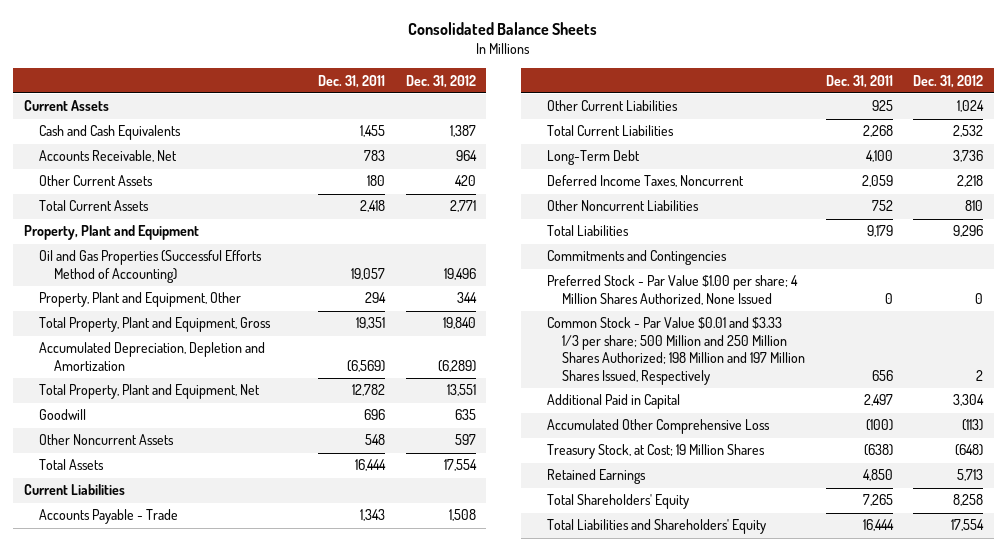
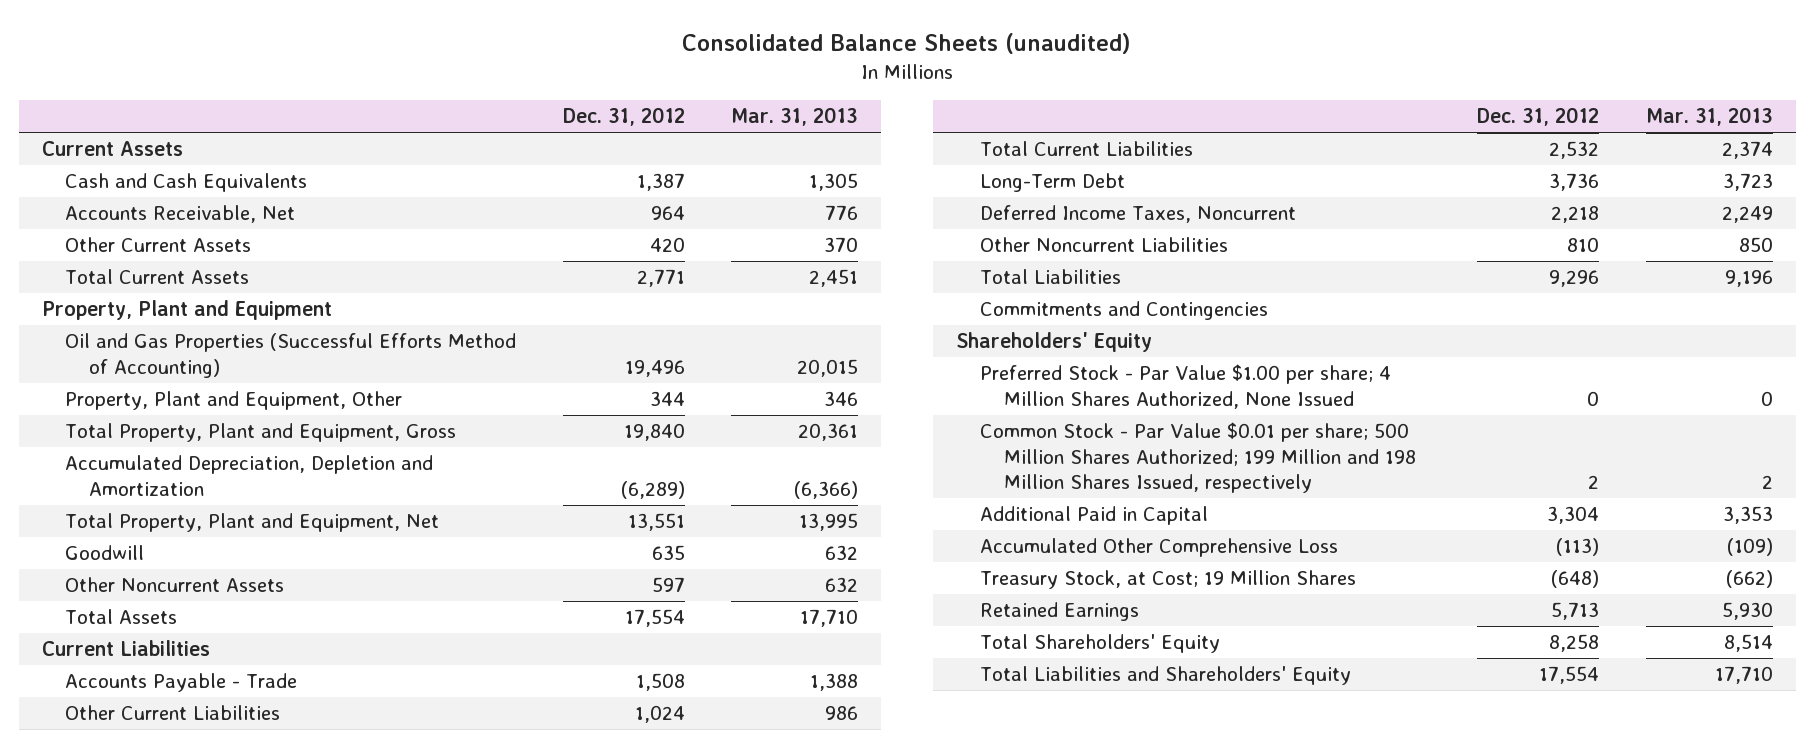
[408,22,598,36] Consolidated Balance Sheets -> [682,32,1132,54] Consolidated Balance Sheets (unaudited)
[317,74,385,88] Dec. 31, 2011 -> none
none -> [730,107,858,127] Mar. 31, 2013
none -> [956,332,1153,353] Shareholders' Equity
[546,317,806,385] Common Stock - Par Value $0.01 and $3.33 1/3 per share; 500 Million and 250 Million Shares Authorized; 198 Million and 197 Million Shares Issued, Respectively -> [980,422,1416,493] Common Stock - Par Value $0.01 per share; 500 Million Shares Authorized; 199 Million and 198 Million Shares Issued, respectively

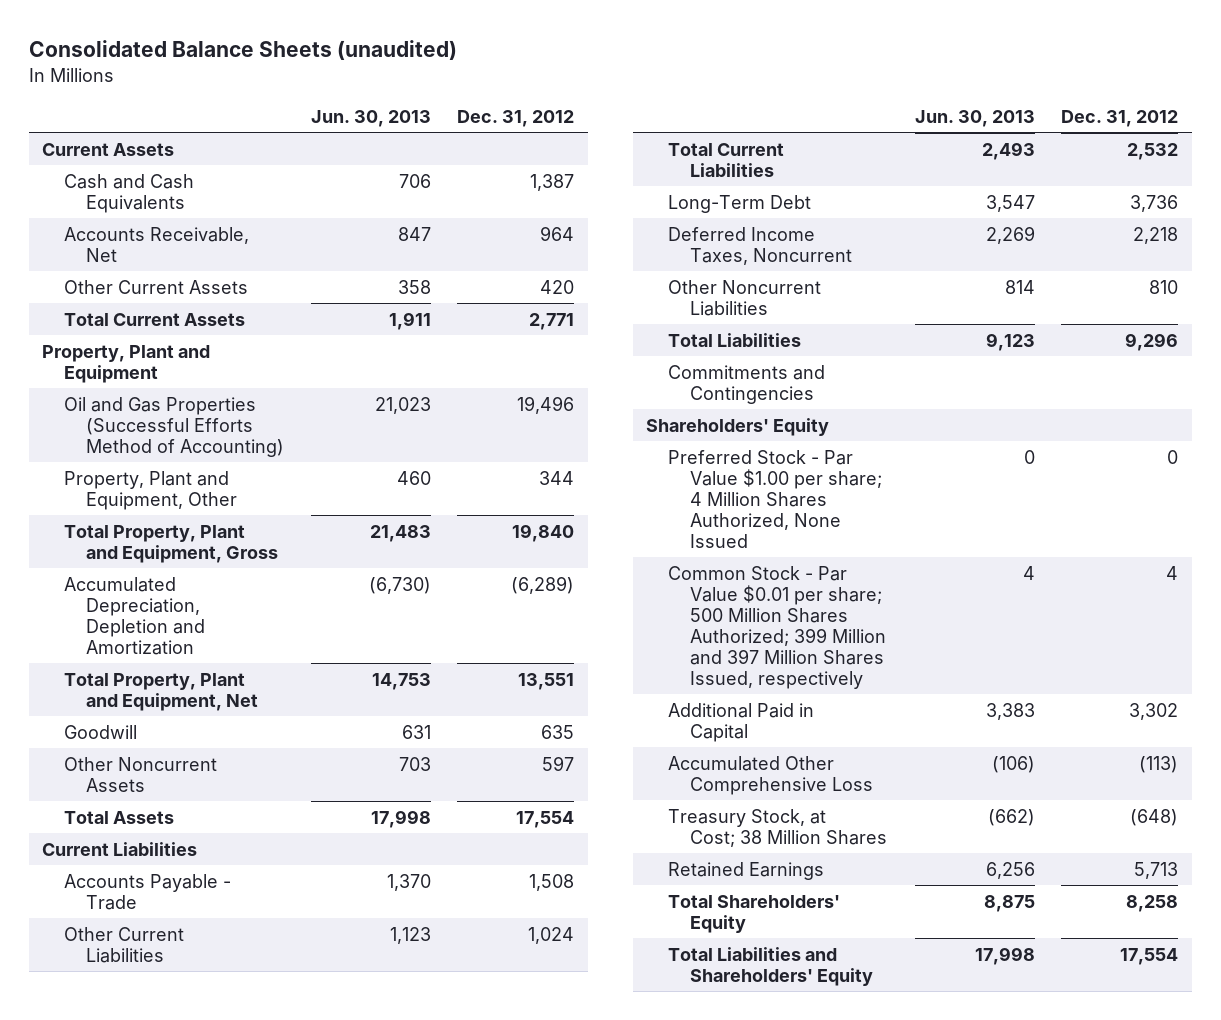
[730,107,858,127] Mar. 31, 2013 -> none
none -> [310,109,431,127] Jun. 30, 2013
[980,422,1416,493] Common Stock - Par Value $0.01 per share; 500 Million Shares Authorized; 199 Million and 198 Million Shares Issued, respectively -> [668,565,887,689] Common Stock - Par Value $0.01 per share; 500 Million Shares Authorized; 399 Million and 397 Million Shares Issued, respectively
[1588,474,1600,489] 2 -> [1166,565,1179,580] 4
[1547,506,1600,525] 3,304 -> [1129,702,1179,720] 3,302
[980,570,1357,590] Treasury Stock, at Cost; 19 Million Shares -> [668,808,888,847] Treasury Stock, at Cost; 38 Million Shares

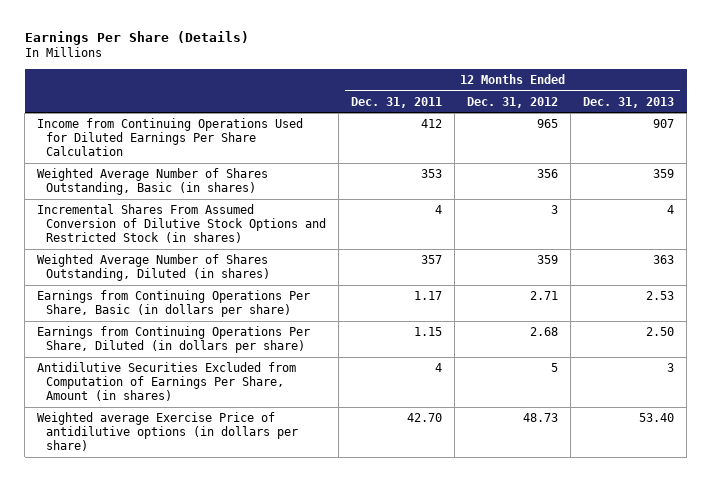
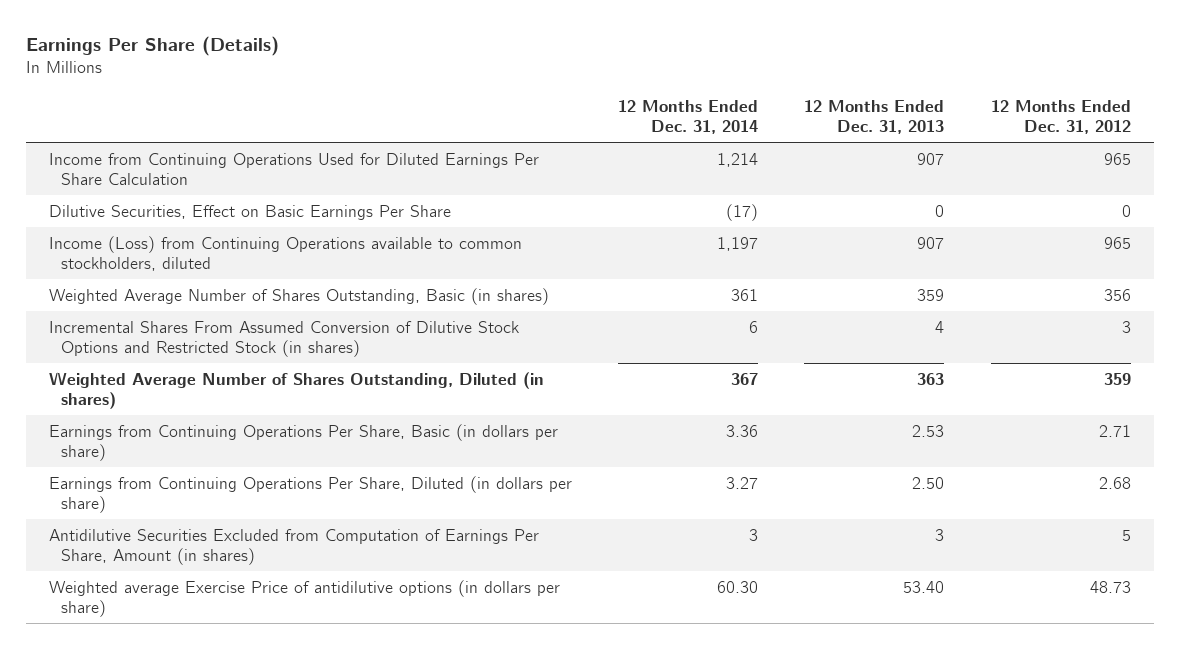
[350,96,442,108] Dec. 31, 2011 -> none
none -> [618,99,759,135] 12 Months Ended Dec. 31, 2014
none -> [48,204,451,220] Dilutive Securities, Effect on Basic Earnings Per Share
none -> [48,235,522,272] Income (Loss) from Continuing Operations available to common stockholders, diluted

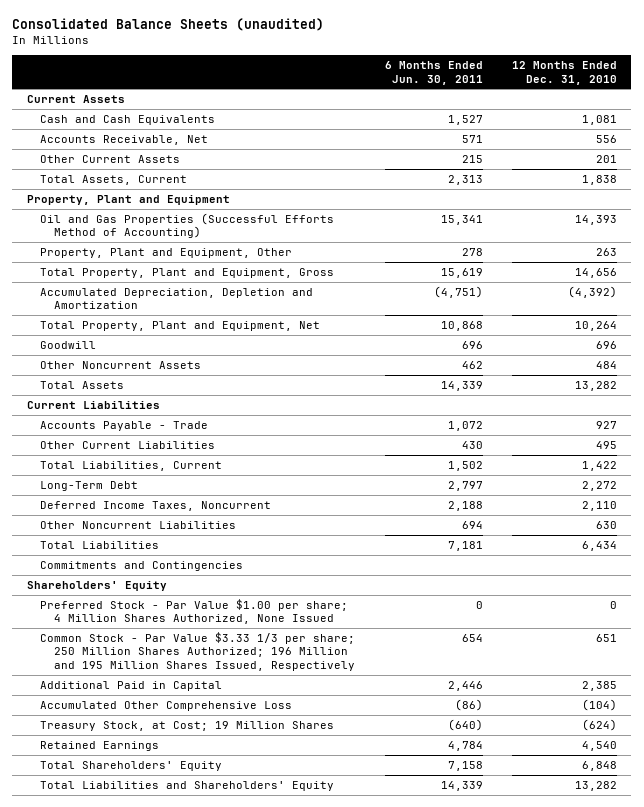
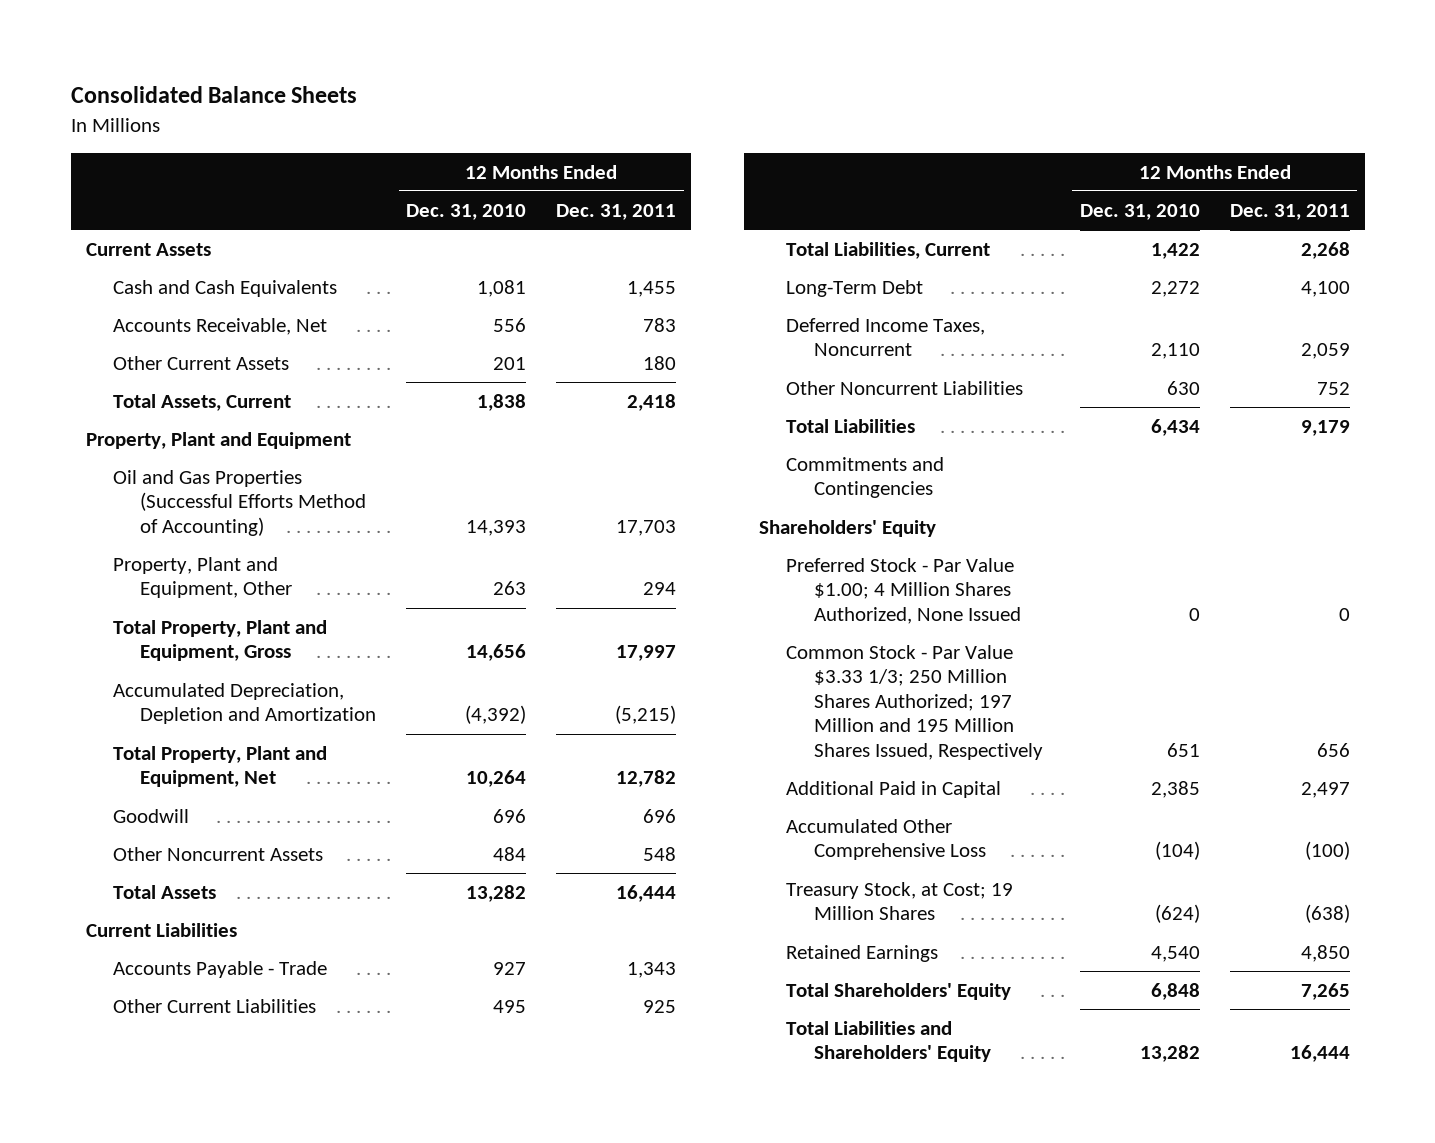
[12,18,325,32] Consolidated Balance Sheets (unaudited) -> [70,86,357,104] Consolidated Balance Sheets
[384,61,483,85] 6 Months Ended Jun. 30, 2011 -> none
none -> [556,203,677,220] Dec. 31, 2011
[40,598,349,625] Preferred Stock - Par Value $1.00 per share; 4 Million Shares Authorized, None Issued -> [786,557,1021,624] Preferred Stock - Par Value $1.00; 4 Million Shares Authorized, None Issued
[40,631,356,671] Common Stock - Par Value $3.33 1/3 per share; 250 Million Shares Authorized; 196 Million and 195 Million Shares Issued, Respectively -> [786,644,1043,760] Common Stock - Par Value $3.33 1/3; 250 Million Shares Authorized; 197 Million and 195 Million Shares Issued, Respectively

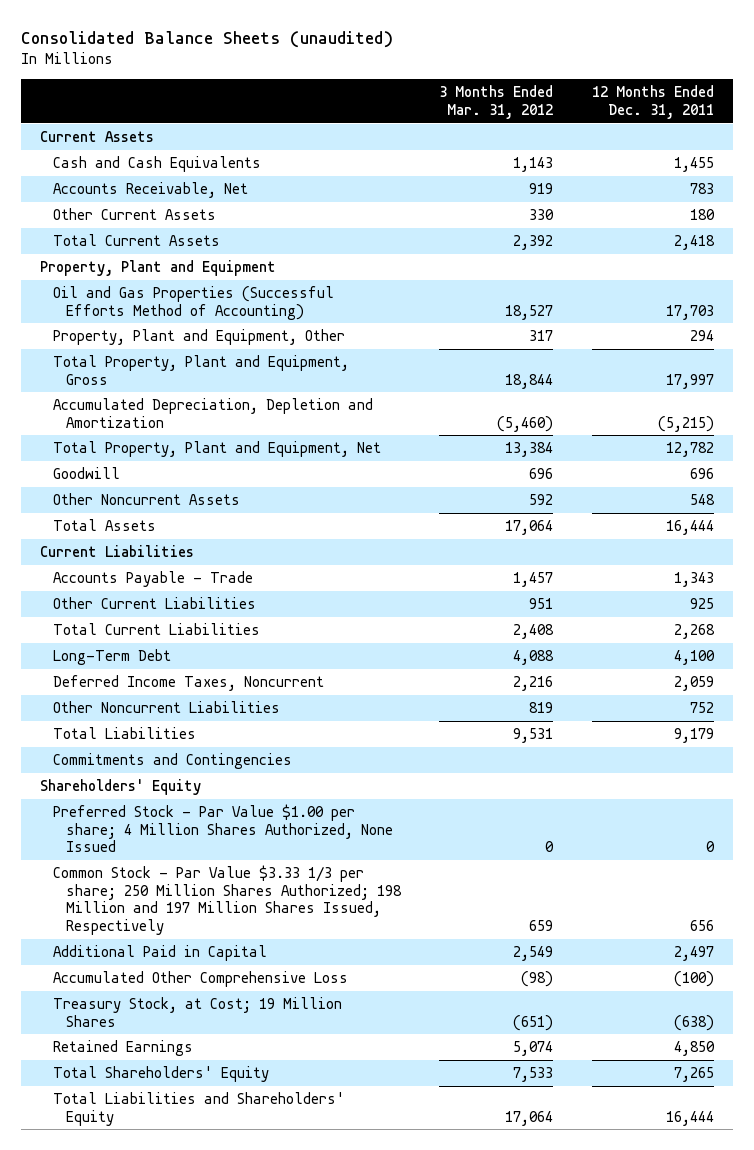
[70,86,357,104] Consolidated Balance Sheets -> [20,31,393,49] Consolidated Balance Sheets (unaudited)
[406,203,527,220] Dec. 31, 2010 -> none
none -> [439,85,554,120] 3 Months Ended Mar. 31, 2012
[113,393,292,411] Total Assets, Current -> [52,234,220,247] Total Current Assets
[786,241,991,259] Total Liabilities, Current -> [52,623,260,636] Total Current Liabilities
[786,557,1021,624] Preferred Stock - Par Value $1.00; 4 Million Shares Authorized, None Issued -> [52,804,393,853] Preferred Stock - Par Value $1.00 per share; 4 Million Shares Authorized, None Issued
[786,644,1043,760] Common Stock - Par Value $3.33 1/3; 250 Million Shares Authorized; 197 Million and 195 Million Shares Issued, Respectively -> [52,865,402,935] Common Stock - Par Value $3.33 1/3 per share; 250 Million Shares Authorized; 198 Million and 197 Million Shares Issued, Respectively

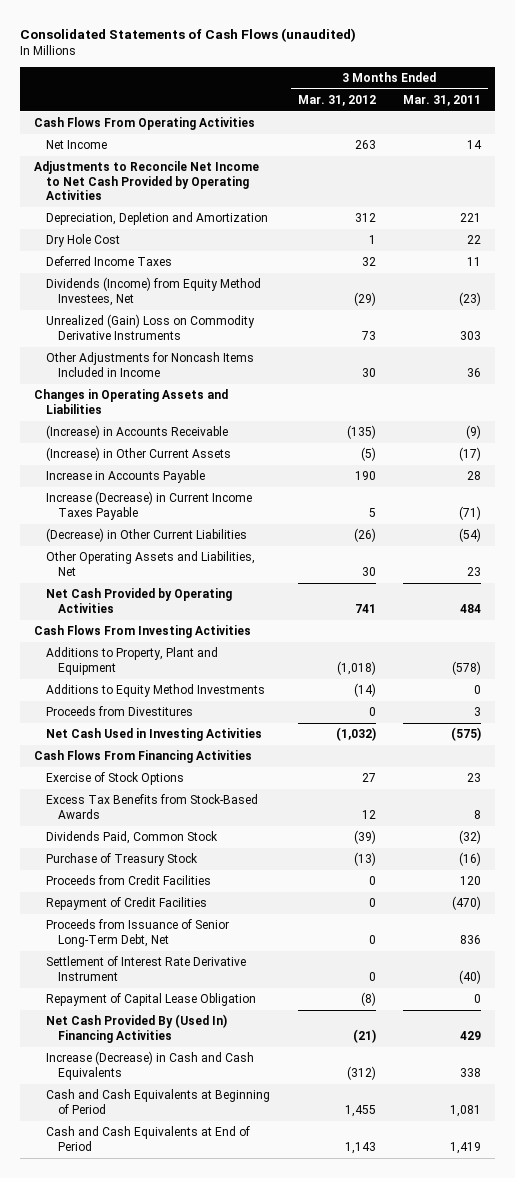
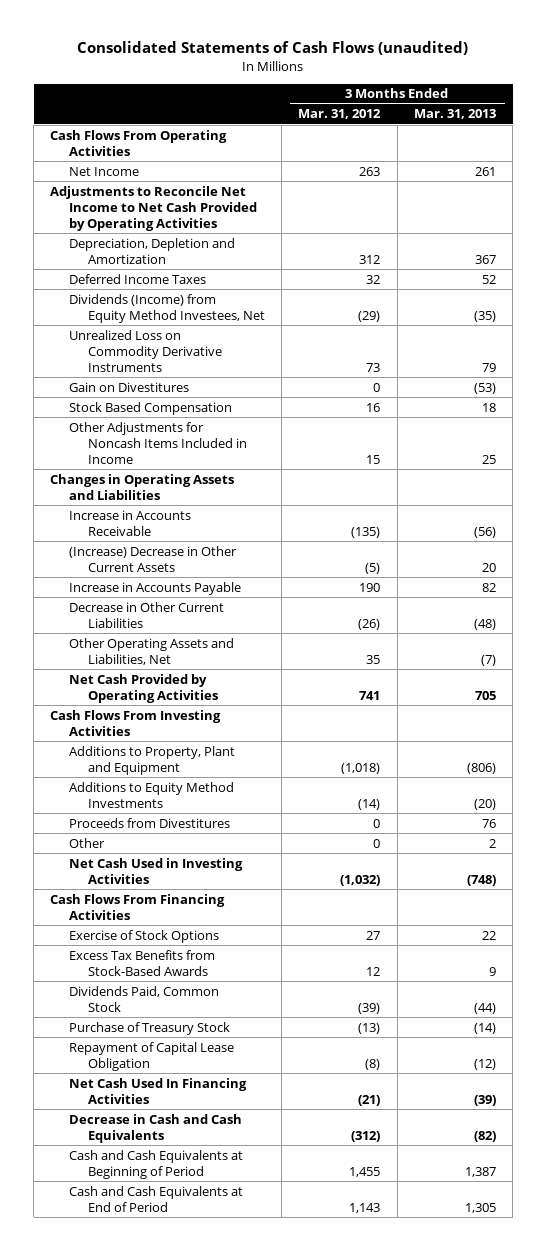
[403,95,482,107] Mar. 31, 2011 -> none
none -> [414,109,497,120] Mar. 31, 2013
[46,234,121,248] Dry Hole Cost -> none
[46,314,256,340] Unrealized (Gain) Loss on Commodity Derivative Instruments -> [69,329,222,372] Unrealized Loss on Commodity Derivative Instruments
none -> [69,381,190,392] Gain on Divestitures
none -> [69,401,233,415] Stock Based Compensation
[361,367,376,377] 30 -> [366,454,381,464] 15
[46,425,229,440] (Increase) in Accounts Receivable -> [69,509,192,536] Increase in Accounts Receivable
[46,447,232,462] (Increase) in Other Current Assets -> [69,545,238,572] (Increase) Decrease in Other Current Assets
[46,491,253,520] Increase (Decrease) in Current Income Taxes Payable -> none
[46,528,248,543] (Decrease) in Other Current Liabilities -> [69,601,225,628] Decrease in Other Current Liabilities
[361,566,376,576] 30 -> [366,654,381,664] 35
none -> [69,837,106,848] Other
[46,875,212,886] Proceeds from Credit Facilities -> none
[46,897,208,911] Repayment of Credit Facilities -> none
[46,919,230,947] Proceeds from Issuance of Senior Long-Term Debt, Net -> none
[46,956,247,981] Settlement of Interest Rate Derivative Instrument -> none
[46,1014,228,1043] Net Cash Provided By (Used In) Financing Activities -> [69,1077,248,1104] Net Cash Used In Financing Activities
[46,1051,255,1080] Increase (Decrease) in Cash and Cash Equivalents -> [69,1113,243,1143] Decrease in Cash and Cash Equivalents

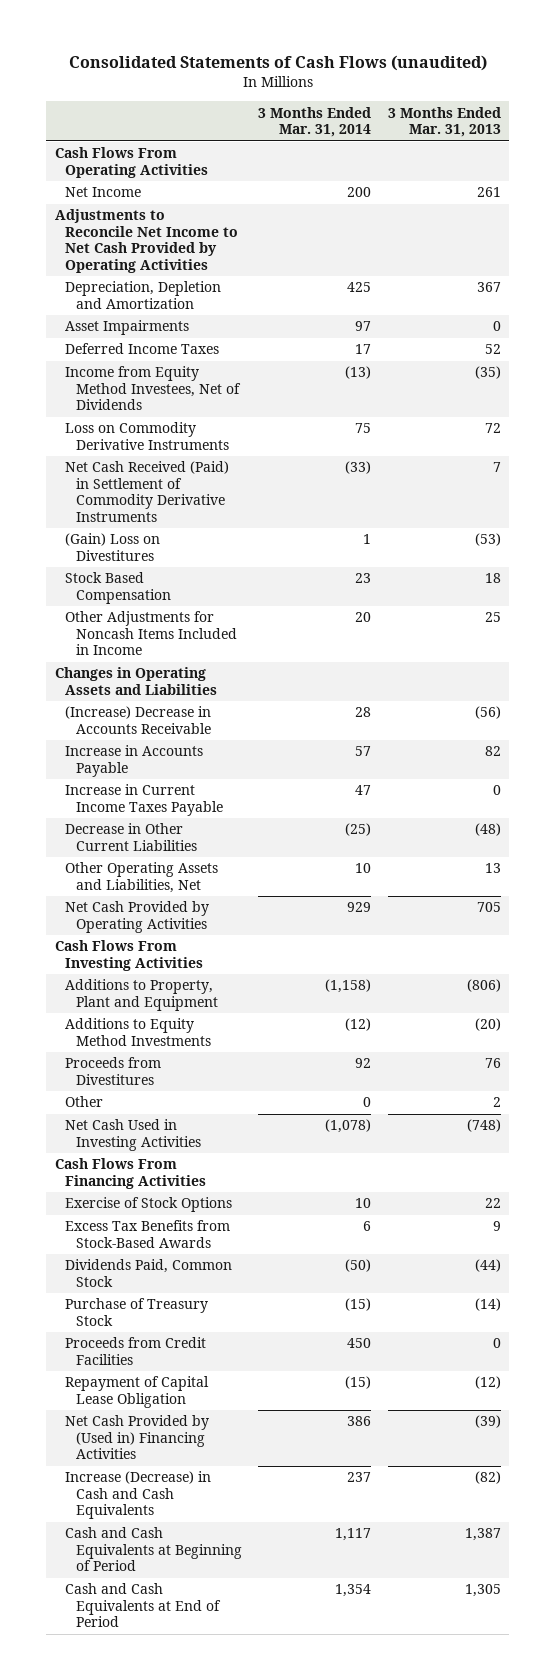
[298,109,382,120] Mar. 31, 2012 -> none
none -> [258,106,372,138] 3 Months Ended Mar. 31, 2014
none -> [65,320,190,336] Asset Impairments
[69,293,265,323] Dividends (Income) from Equity Method Investees, Net -> [65,366,241,411] Income from Equity Method Investees, Net of Dividends
[69,329,222,372] Unrealized Loss on Commodity Derivative Instruments -> [65,422,229,450] Loss on Commodity Derivative Instruments
[482,362,497,372] 79 -> [485,423,502,434] 72
none -> [65,461,230,522] Net Cash Received (Paid) in Settlement of Commodity Derivative Instruments
[69,381,190,392] Gain on Divestitures -> [65,533,161,561] (Gain) Loss on Divestitures
[69,545,238,572] (Increase) Decrease in Other Current Assets -> none
[69,509,192,536] Increase in Accounts Receivable -> [65,706,212,734] (Increase) Decrease in Accounts Receivable
none -> [65,784,223,816] Increase in Current Income Taxes Payable
[481,654,497,666] (7) -> [485,863,502,874] 13
none -> [65,1337,207,1365] Proceeds from Credit Facilities
[69,1077,248,1104] Net Cash Used In Financing Activities -> [65,1415,210,1460] Net Cash Provided by (Used in) Financing Activities
[69,1113,243,1143] Decrease in Cash and Cash Equivalents -> [65,1471,212,1520] Increase (Decrease) in Cash and Cash Equivalents

